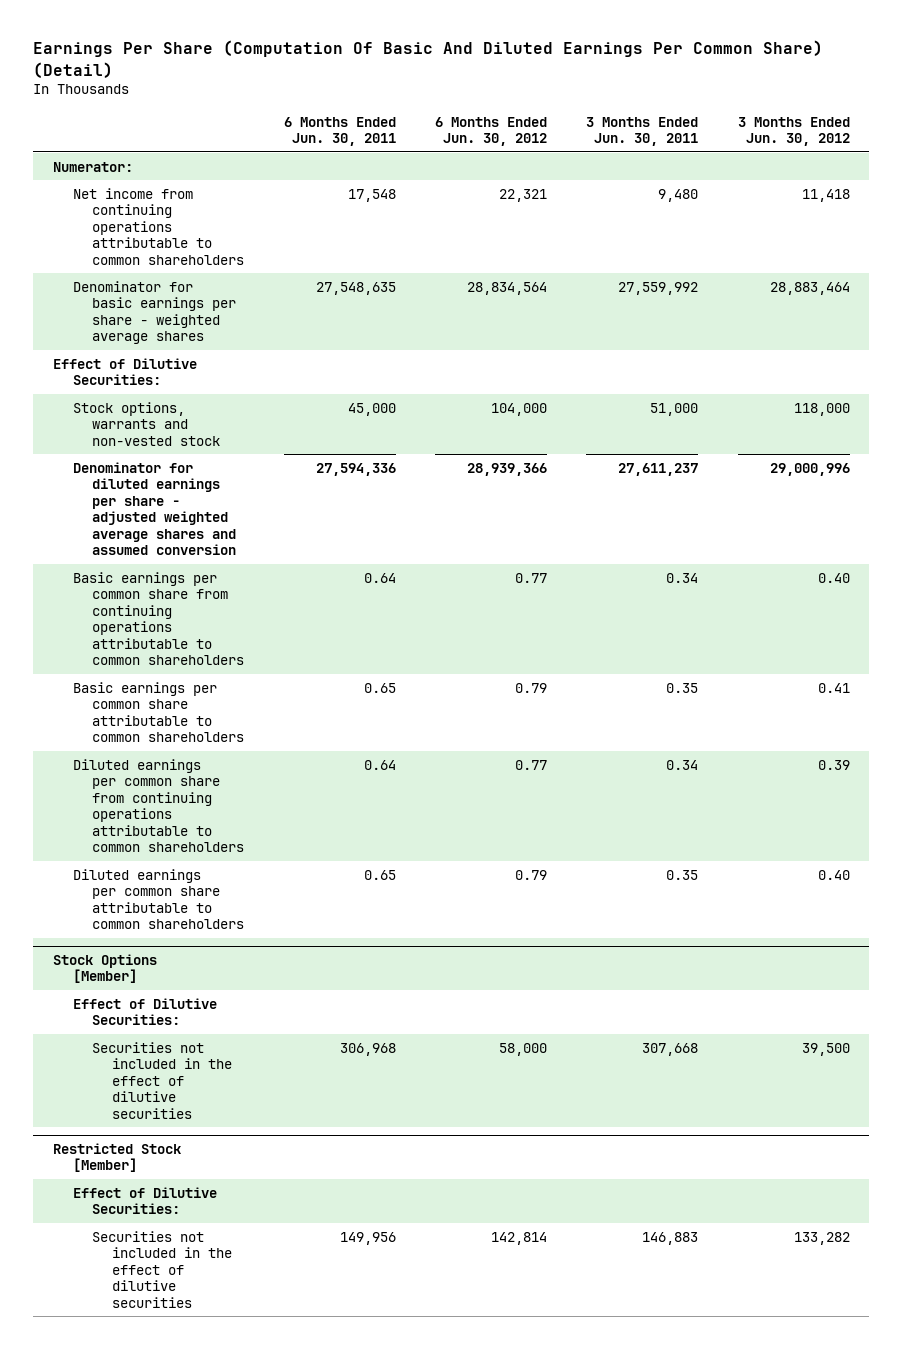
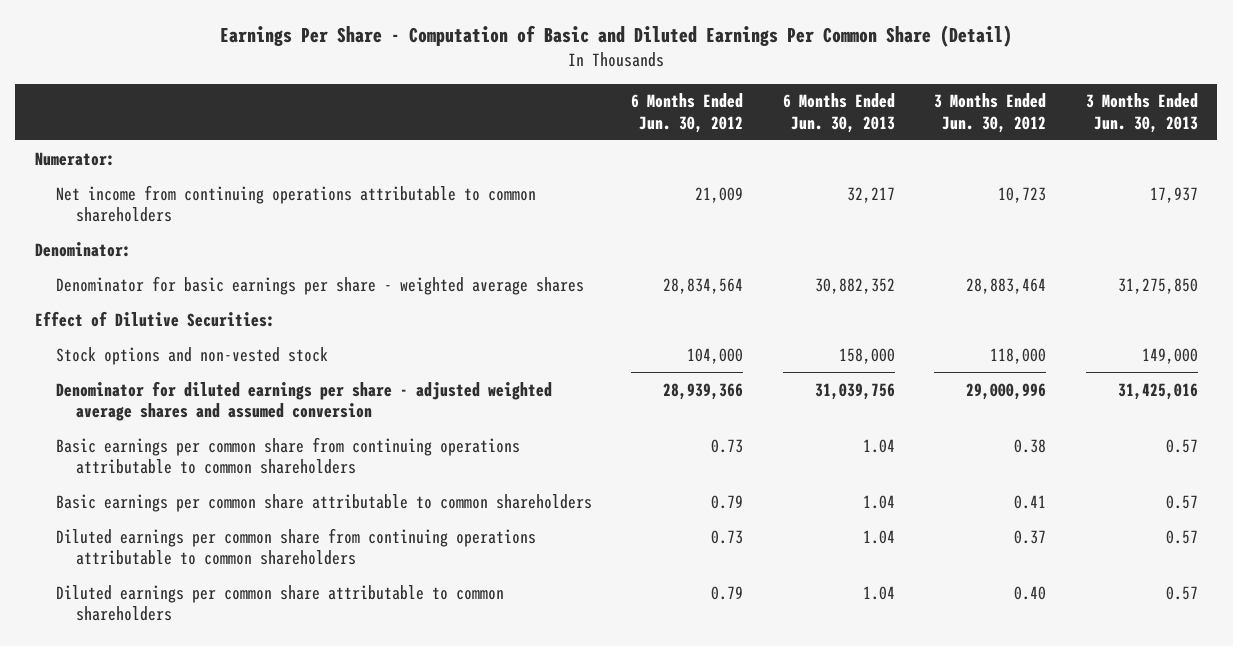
[33,40,824,78] Earnings Per Share (Computation Of Basic And Diluted Earnings Per Common Share) (Detail) -> [220,25,1013,48] Earnings Per Share - Computation of Basic and Diluted Earnings Per Common Share (Detail)
[283,116,396,147] 6 Months Ended Jun. 30, 2011 -> none
[586,116,699,147] 3 Months Ended Jun. 30, 2011 -> none
none -> [782,93,895,133] 6 Months Ended Jun. 30, 2013
none -> [1085,93,1198,133] 3 Months Ended Jun. 30, 2013
[499,188,548,202] 22,321 -> [695,186,744,203] 21,009
[801,188,850,202] 11,418 -> [998,186,1047,203] 10,723
none -> [35,241,132,257] Denominator:
[72,401,221,446] Stock options, warrants and non-vested stock -> [55,346,328,365] Stock options and non-vested stock
[515,572,548,583] 0.77 -> [711,438,744,453] 0.73
[817,572,850,583] 0.40 -> [1014,438,1047,453] 0.38
[515,759,548,770] 0.77 -> [711,529,744,544] 0.73
[817,759,850,770] 0.39 -> [1014,529,1047,544] 0.37
[52,953,157,984] Stock Options [Member] -> none
[72,997,217,1026] Effect of Dilutive Securities: -> none
[92,1041,233,1119] Securities not included in the effect of dilutive securities -> none
[52,1142,181,1173] Restricted Stock [Member] -> none
[72,1186,217,1215] Effect of Dilutive Securities: -> none
[92,1230,233,1308] Securities not included in the effect of dilutive securities -> none

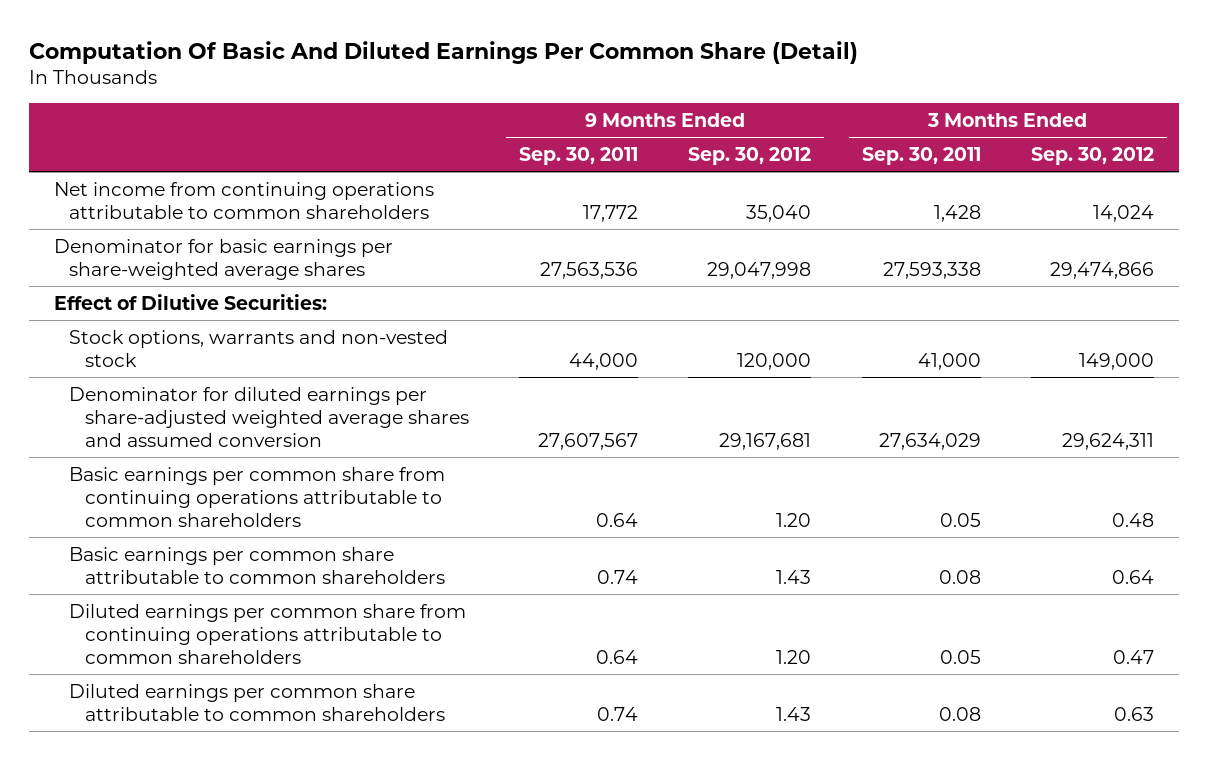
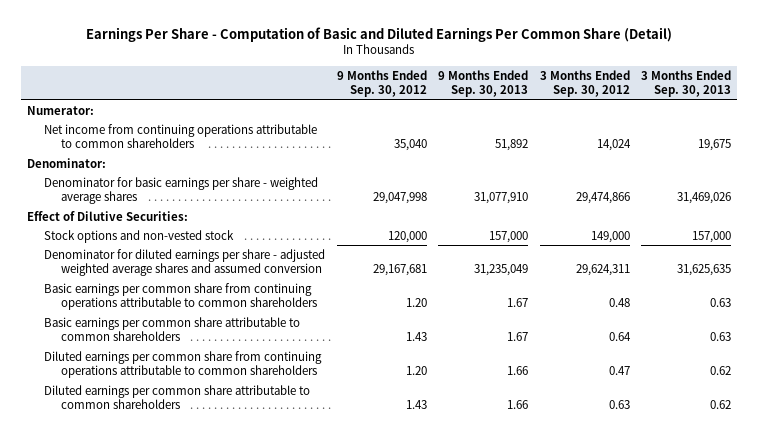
[29,40,859,64] Computation Of Basic And Diluted Earnings Per Common Share (Detail) -> [86,26,673,42] Earnings Per Share - Computation of Basic and Diluted Earnings Per Common Share (Detail)
[519,147,639,166] Sep. 30, 2011 -> none
[861,147,981,166] Sep. 30, 2011 -> none
none -> [438,69,529,98] 9 Months Ended Sep. 30, 2013
none -> [641,69,732,98] 3 Months Ended Sep. 30, 2013
none -> [26,105,94,115] Numerator:
none -> [26,157,106,168] Denominator:
[54,238,394,280] Denominator for basic earnings per share-weighted average shares -> [44,176,319,205] Denominator for basic earnings per share - weighted average shares
[69,329,449,367] Stock options, warrants and non-vested stock -> [44,229,235,243] Stock options and non-vested stock
[69,386,469,448] Denominator for diluted earnings per share-adjusted weighted average shares and assumed conversion -> [44,248,326,277] Denominator for diluted earnings per share - adjusted weighted average shares and assumed conversion

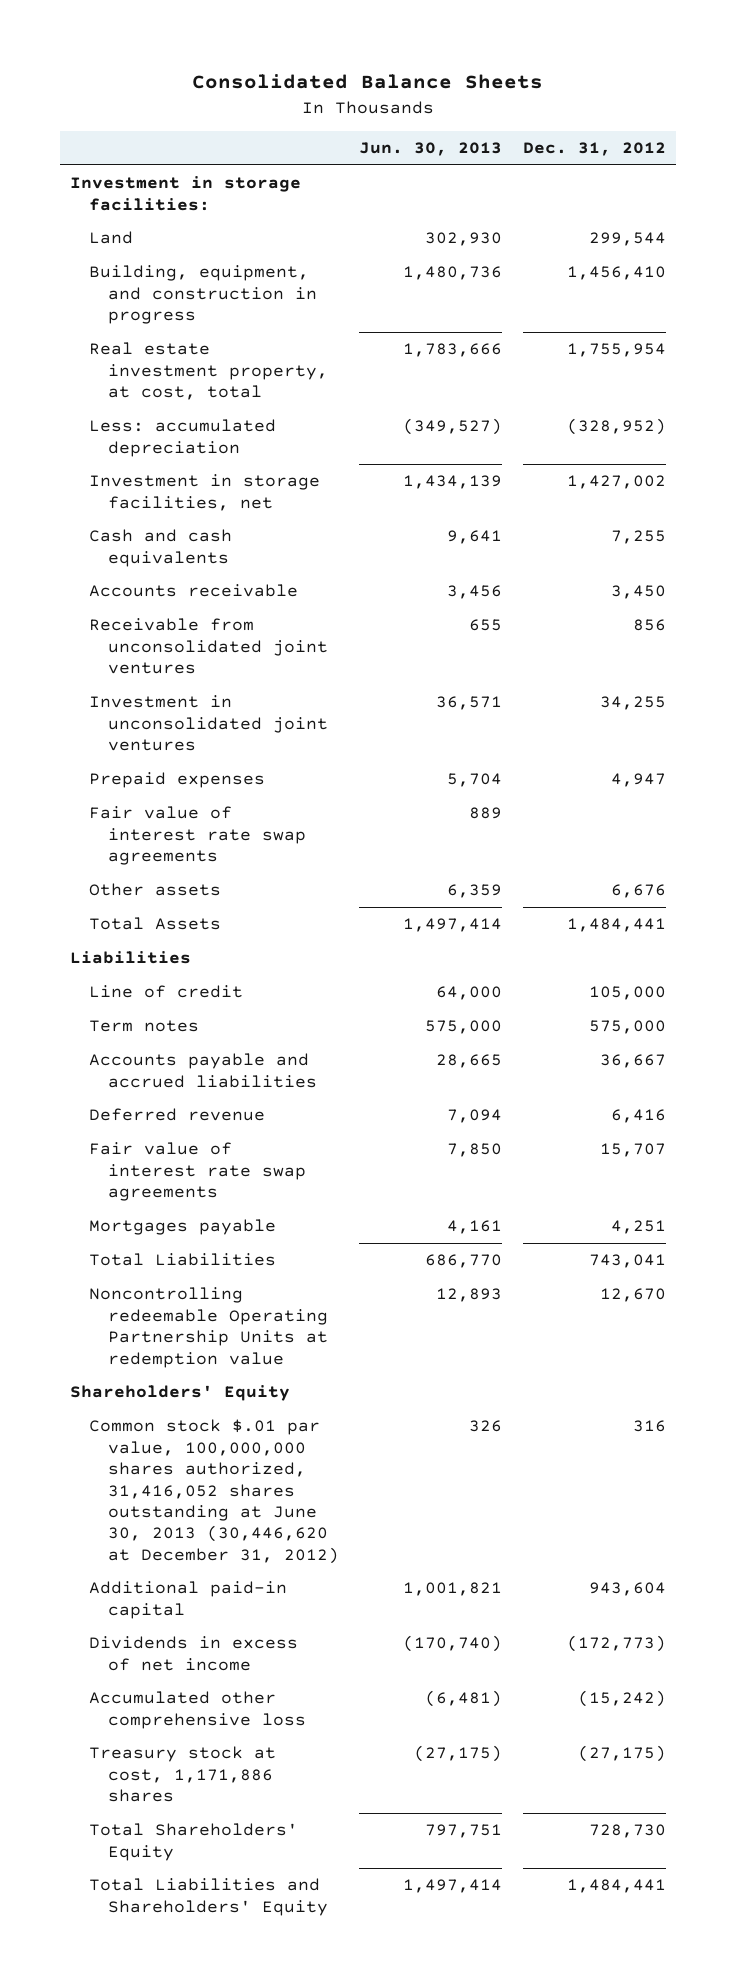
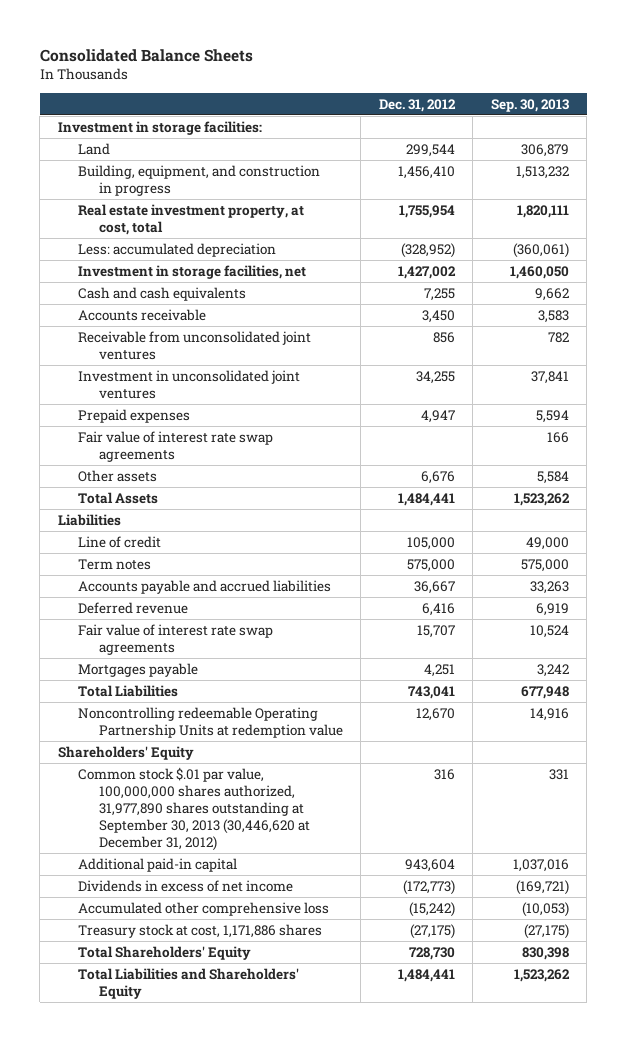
[359,142,503,157] Jun. 30, 2013 -> none
none -> [490,98,569,112] Sep. 30, 2013
[89,1419,340,1564] Common stock $.01 par value, 100,000,000 shares authorized, 31,416,052 shares outstanding at June 30, 2013 (30,446,620 at December 31, 2012) -> [78,766,310,851] Common stock $.01 par value, 100,000,000 shares authorized, 31,977,890 shares outstanding at September 30, 2013 (30,446,620 at December 31, 2012)

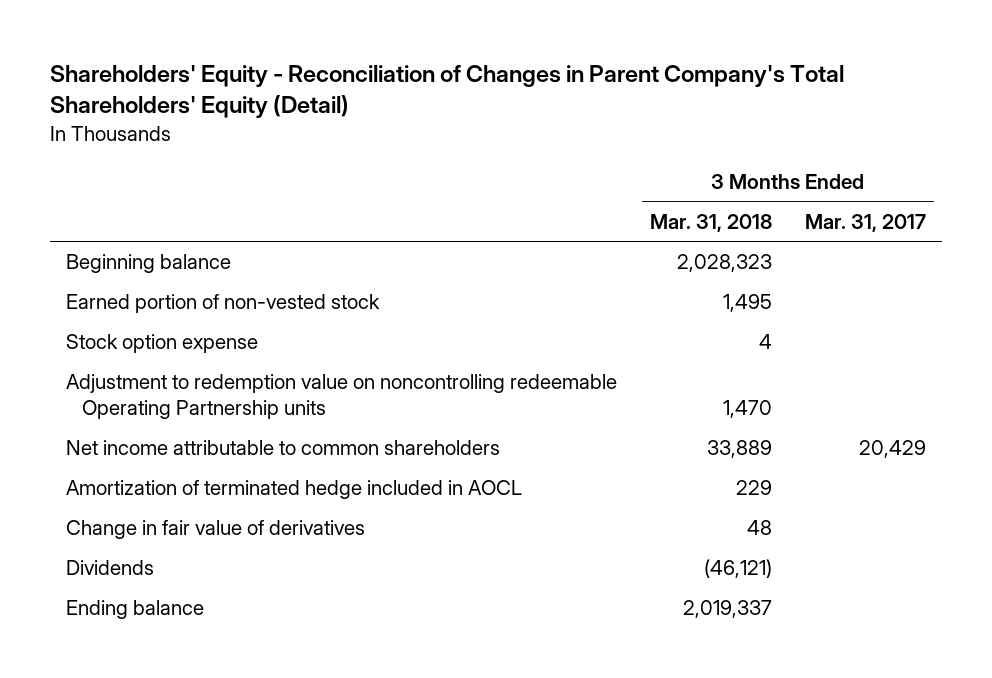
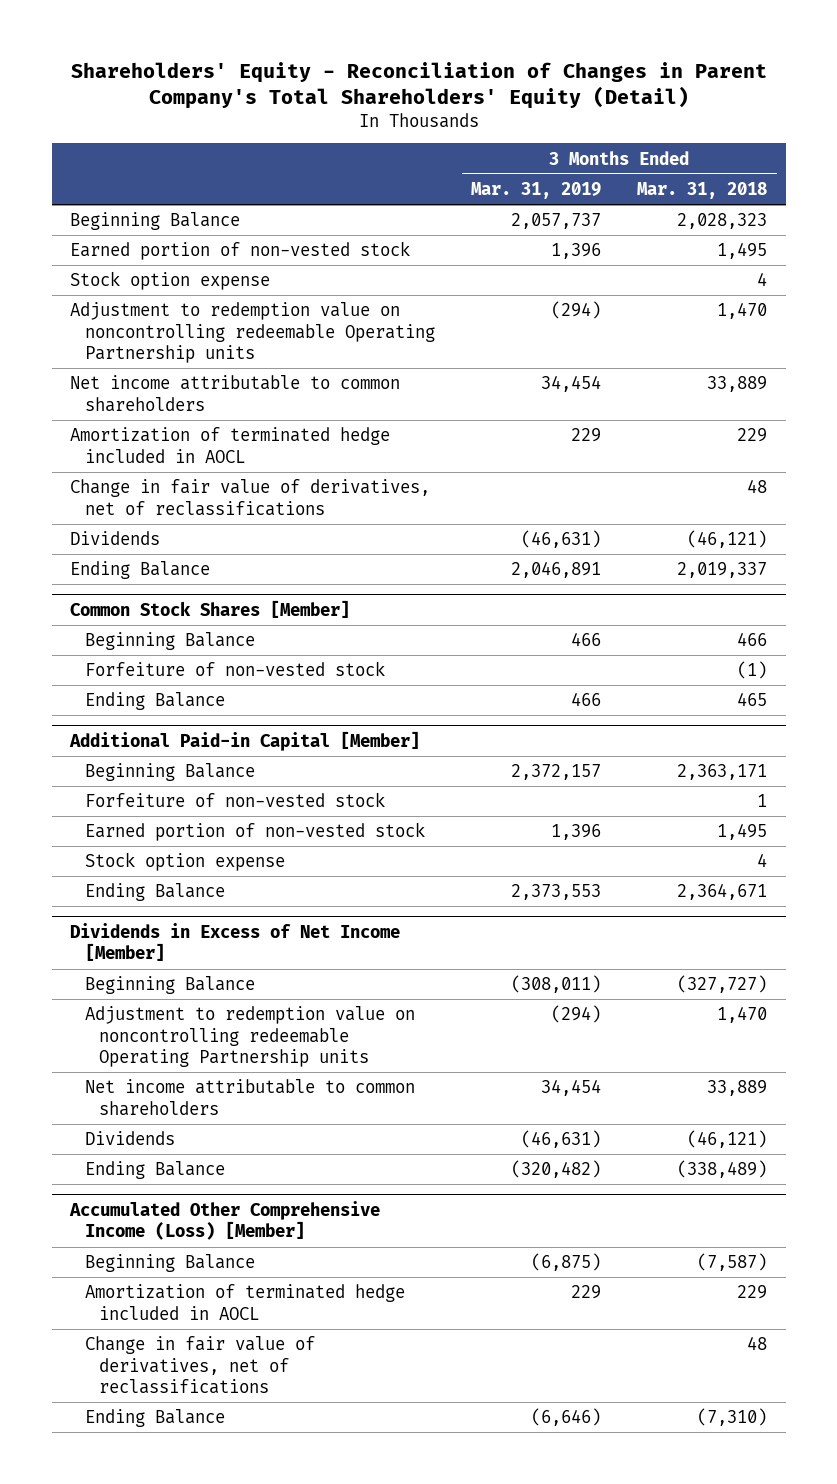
[804,213,926,232] Mar. 31, 2017 -> none
none -> [471,182,602,200] Mar. 31, 2019
[66,254,232,274] Beginning balance -> [69,212,240,231] Beginning Balance
[66,520,366,540] Change in fair value of derivatives -> [69,479,430,516] Change in fair value of derivatives, net of reclassifications
[66,600,205,620] Ending balance -> [69,561,210,580] Ending Balance
none -> [69,599,350,618] Common Stock Shares [Member]
none -> [84,632,255,651] Beginning Balance
none -> [84,661,385,677] Forfeiture of non-vested stock
none -> [84,692,225,711] Ending Balance
none -> [68,730,420,751] Additional Paid-in Capital [Member]
none -> [84,763,255,782] Beginning Balance
none -> [84,792,385,808] Forfeiture of non-vested stock
none -> [84,822,425,842] Earned portion of non-vested stock
none -> [84,852,285,872] Stock option expense
none -> [84,883,225,902] Ending Balance
none -> [69,922,400,962] Dividends in Excess of Net Income [Member]
none -> [84,976,255,995] Beginning Balance
none -> [84,1006,415,1067] Adjustment to redemption value on noncontrolling redeemable Operating Partnership units
none -> [84,1079,415,1116] Net income attributable to common shareholders
none -> [84,1131,175,1146] Dividends
none -> [84,1161,225,1180] Ending Balance
none -> [68,1200,380,1241] Accumulated Other Comprehensive Income (Loss) [Member]
none -> [84,1254,255,1273] Beginning Balance
none -> [84,1284,405,1320] Amortization of terminated hedge included in AOCL
none -> [84,1336,315,1394] Change in fair value of derivatives, net of reclassifications
none -> [84,1409,225,1428] Ending Balance

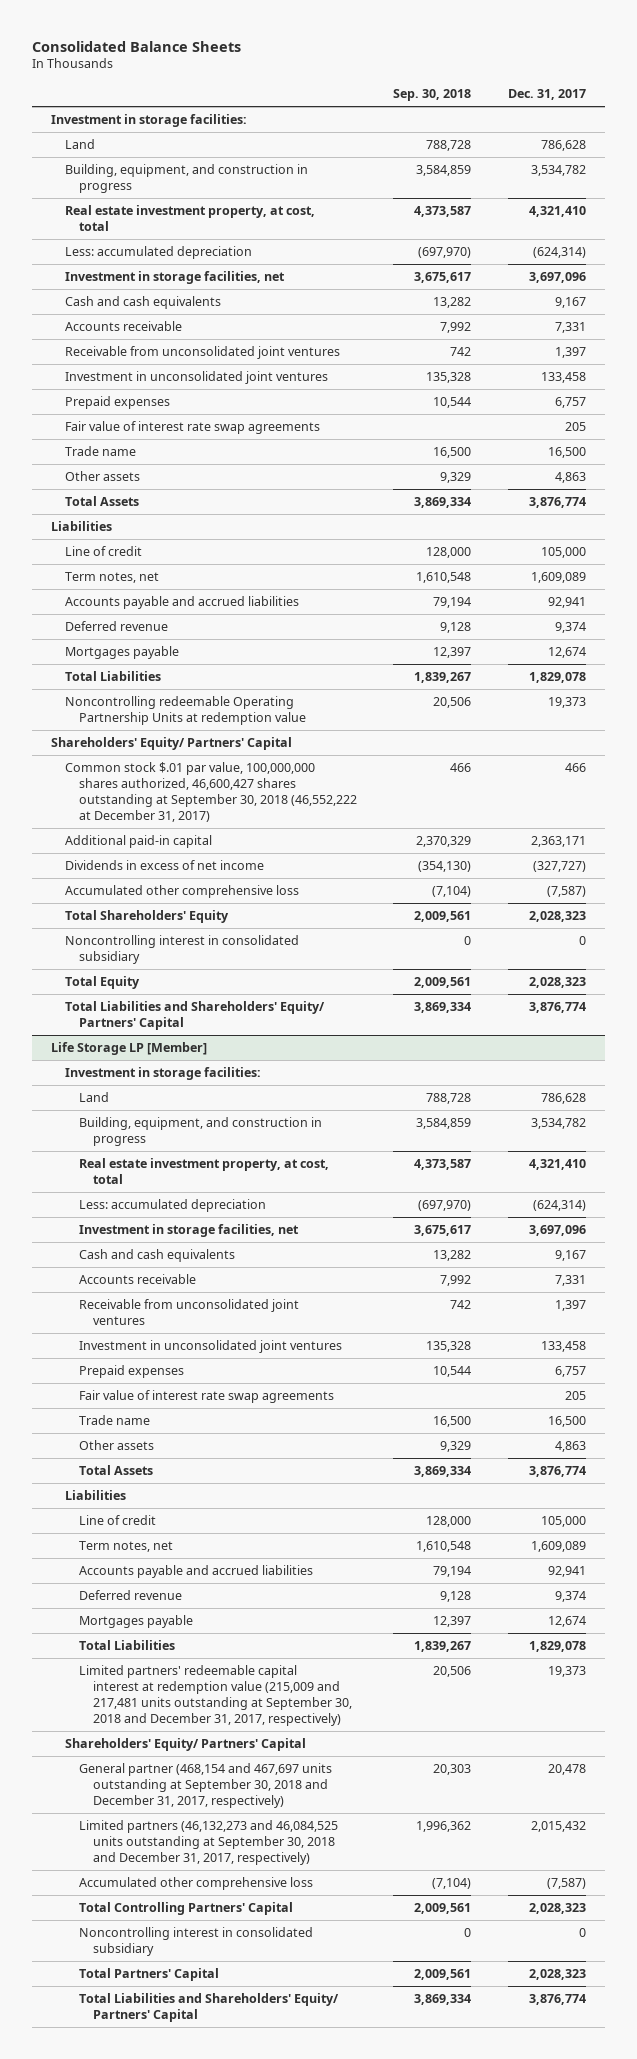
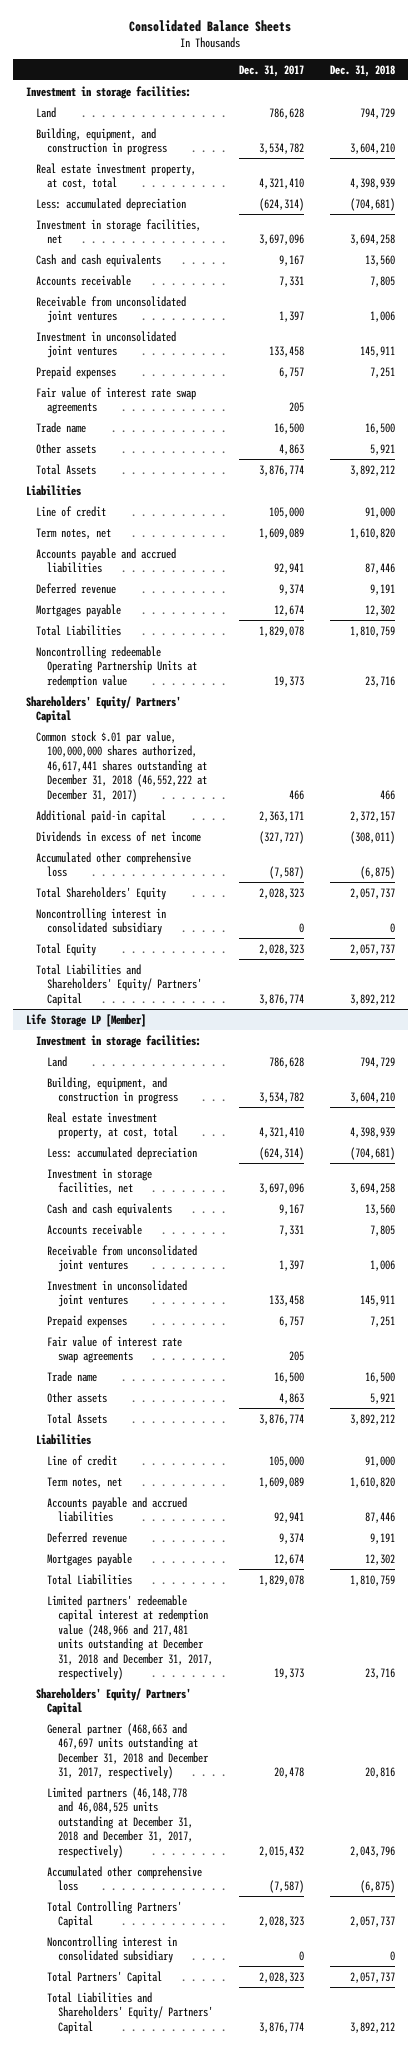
[393,89,472,102] Sep. 30, 2018 -> none
none -> [329,64,395,77] Dec. 31, 2018
[64,762,357,822] Common stock $.01 par value, 100,000,000 shares authorized, 46,600,427 shares outstanding at September 30, 2018 (46,552,222 at December 31, 2017) -> [36,730,207,802] Common stock $.01 par value, 100,000,000 shares authorized, 46,617,441 shares outstanding at December 31, 2018 (46,552,222 at December 31, 2017)
[78,1665,352,1726] Limited partners' redeemable capital interest at redemption value (215,009 and 217,481 units outstanding at September 30, 2018 and December 31, 2017, respectively) -> [46,1594,213,1681] Limited partners' redeemable capital interest at redemption value (248,966 and 217,481 units outstanding at December 31, 2018 and December 31, 2017, respectively)
[78,1763,332,1808] General partner (468,154 and 467,697 units outstanding at September 30, 2018 and December 31, 2017, respectively) -> [46,1722,209,1780] General partner (468,663 and 467,697 units outstanding at December 31, 2018 and December 31, 2017, respectively)
[78,1820,338,1865] Limited partners (46,132,273 and 46,084,525 units outstanding at September 30, 2018 and December 31, 2017, respectively) -> [46,1786,193,1858] Limited partners (46,148,778 and 46,084,525 units outstanding at December 31, 2018 and December 31, 2017, respectively)

